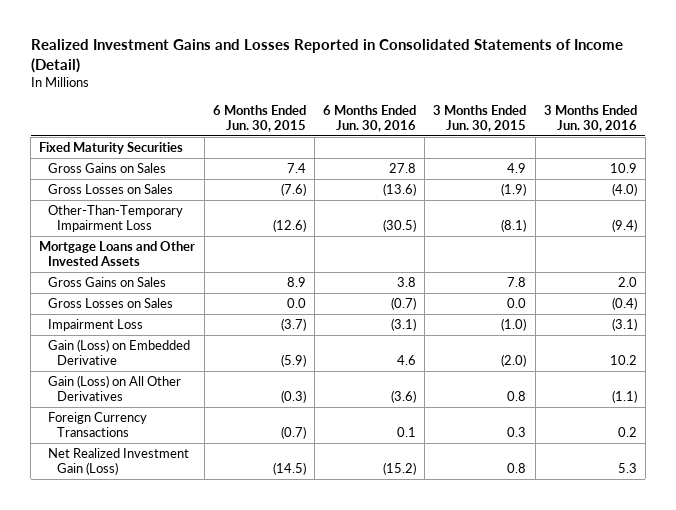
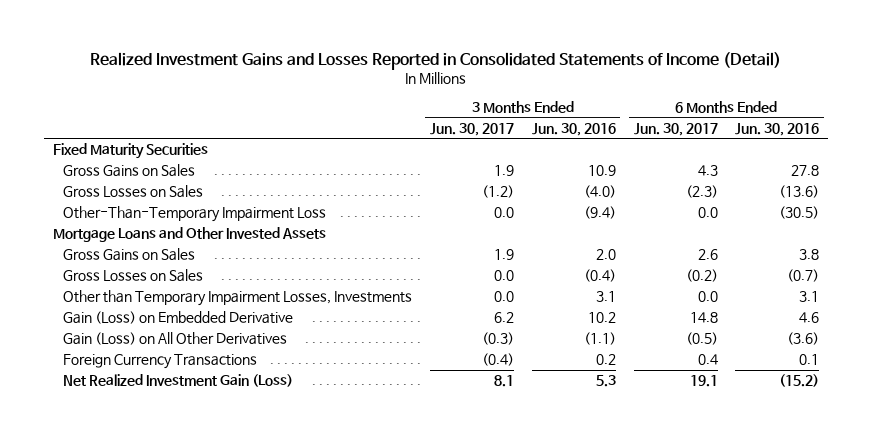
[212,104,306,132] 6 Months Ended Jun. 30, 2015 -> none
[433,104,527,132] 3 Months Ended Jun. 30, 2015 -> none
none -> [429,122,514,136] Jun. 30, 2017
none -> [633,122,718,136] Jun. 30, 2017
[48,319,144,332] Impairment Loss -> [63,290,413,307] Other than Temporary Impairment Losses, Investments
[391,318,417,332] (3.1) -> [799,291,820,303] 3.1
[611,318,637,332] (3.1) -> [595,291,616,303] 3.1

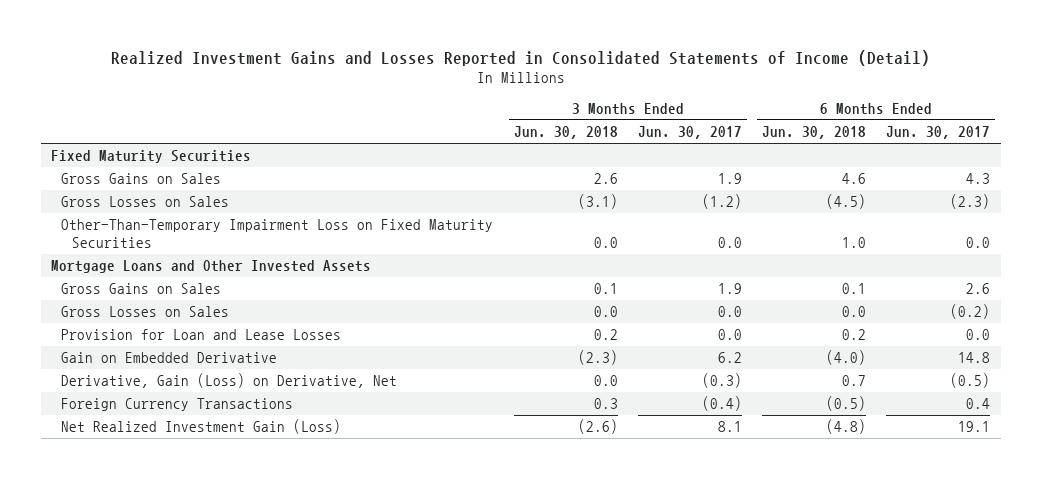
[531,122,616,136] Jun. 30, 2016 -> none
[735,122,820,136] Jun. 30, 2016 -> none
none -> [513,125,618,139] Jun. 30, 2018
none -> [762,125,867,139] Jun. 30, 2018
[63,206,327,223] Other-Than-Temporary Impairment Loss -> [61,219,494,249] Other-Than-Temporary Impairment Loss on Fixed Maturity Securities
[63,290,413,307] Other than Temporary Impairment Losses, Investments -> none
none -> [61,329,342,341] Provision for Loan and Lease Losses
[63,311,294,325] Gain (Loss) on Embedded Derivative -> [61,352,278,364] Gain on Embedded Derivative
[63,332,288,346] Gain (Loss) on All Other Derivatives -> [61,373,398,389] Derivative, Gain (Loss) on Derivative, Net

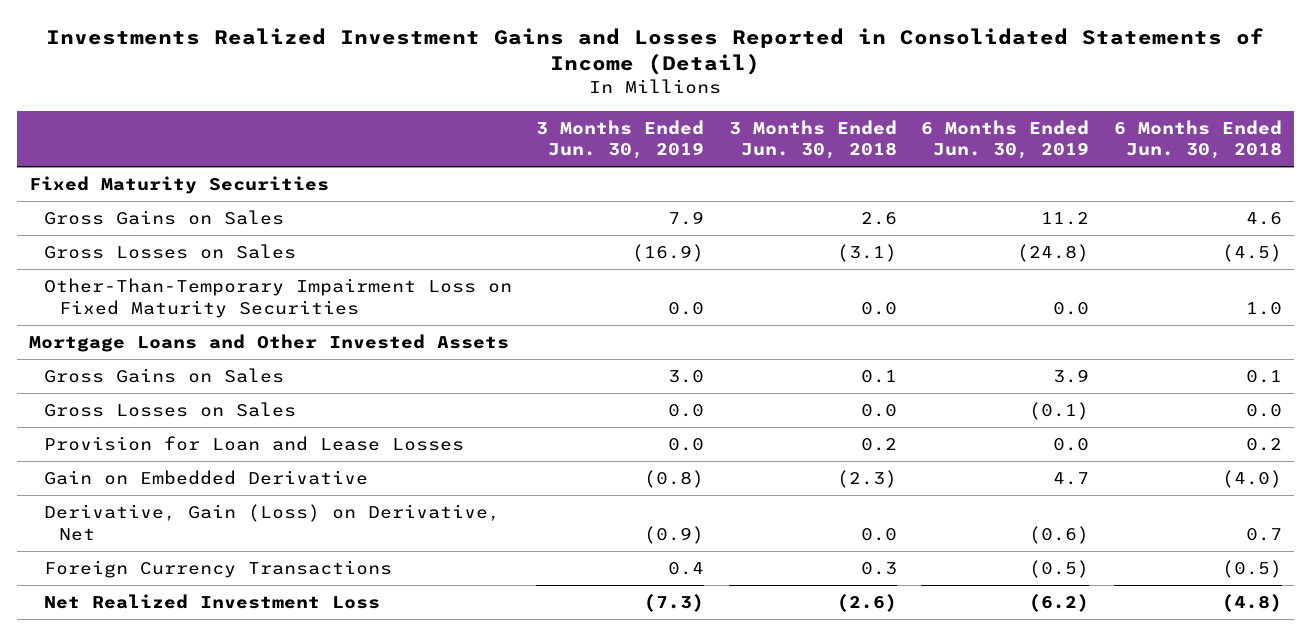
[110,49,930,66] Realized Investment Gains and Losses Reported in Consolidated Statements of Income (Detail) -> [46,27,1265,76] Investments Realized Investment Gains and Losses Reported in Consolidated Statements of Income (Detail)
[637,125,742,139] Jun. 30, 2017 -> none
[886,125,991,139] Jun. 30, 2017 -> none
none -> [536,119,705,160] 3 Months Ended Jun. 30, 2019
none -> [921,119,1090,160] 6 Months Ended Jun. 30, 2019
[61,419,342,435] Net Realized Investment Gain (Loss) -> [43,594,380,610] Net Realized Investment Loss

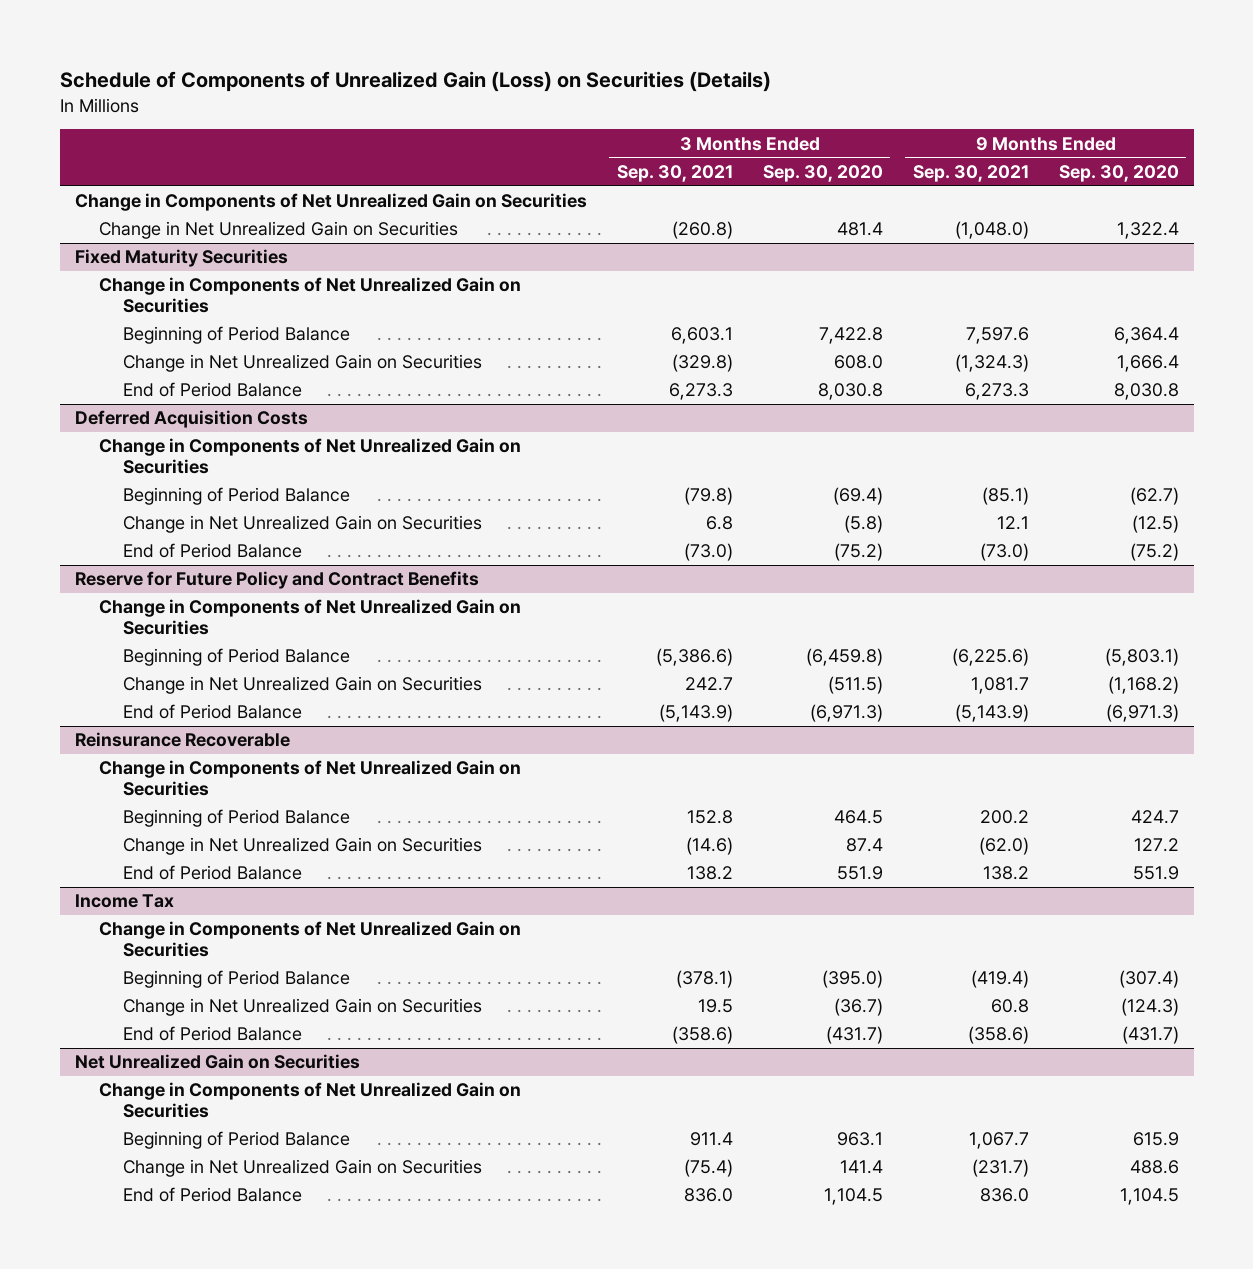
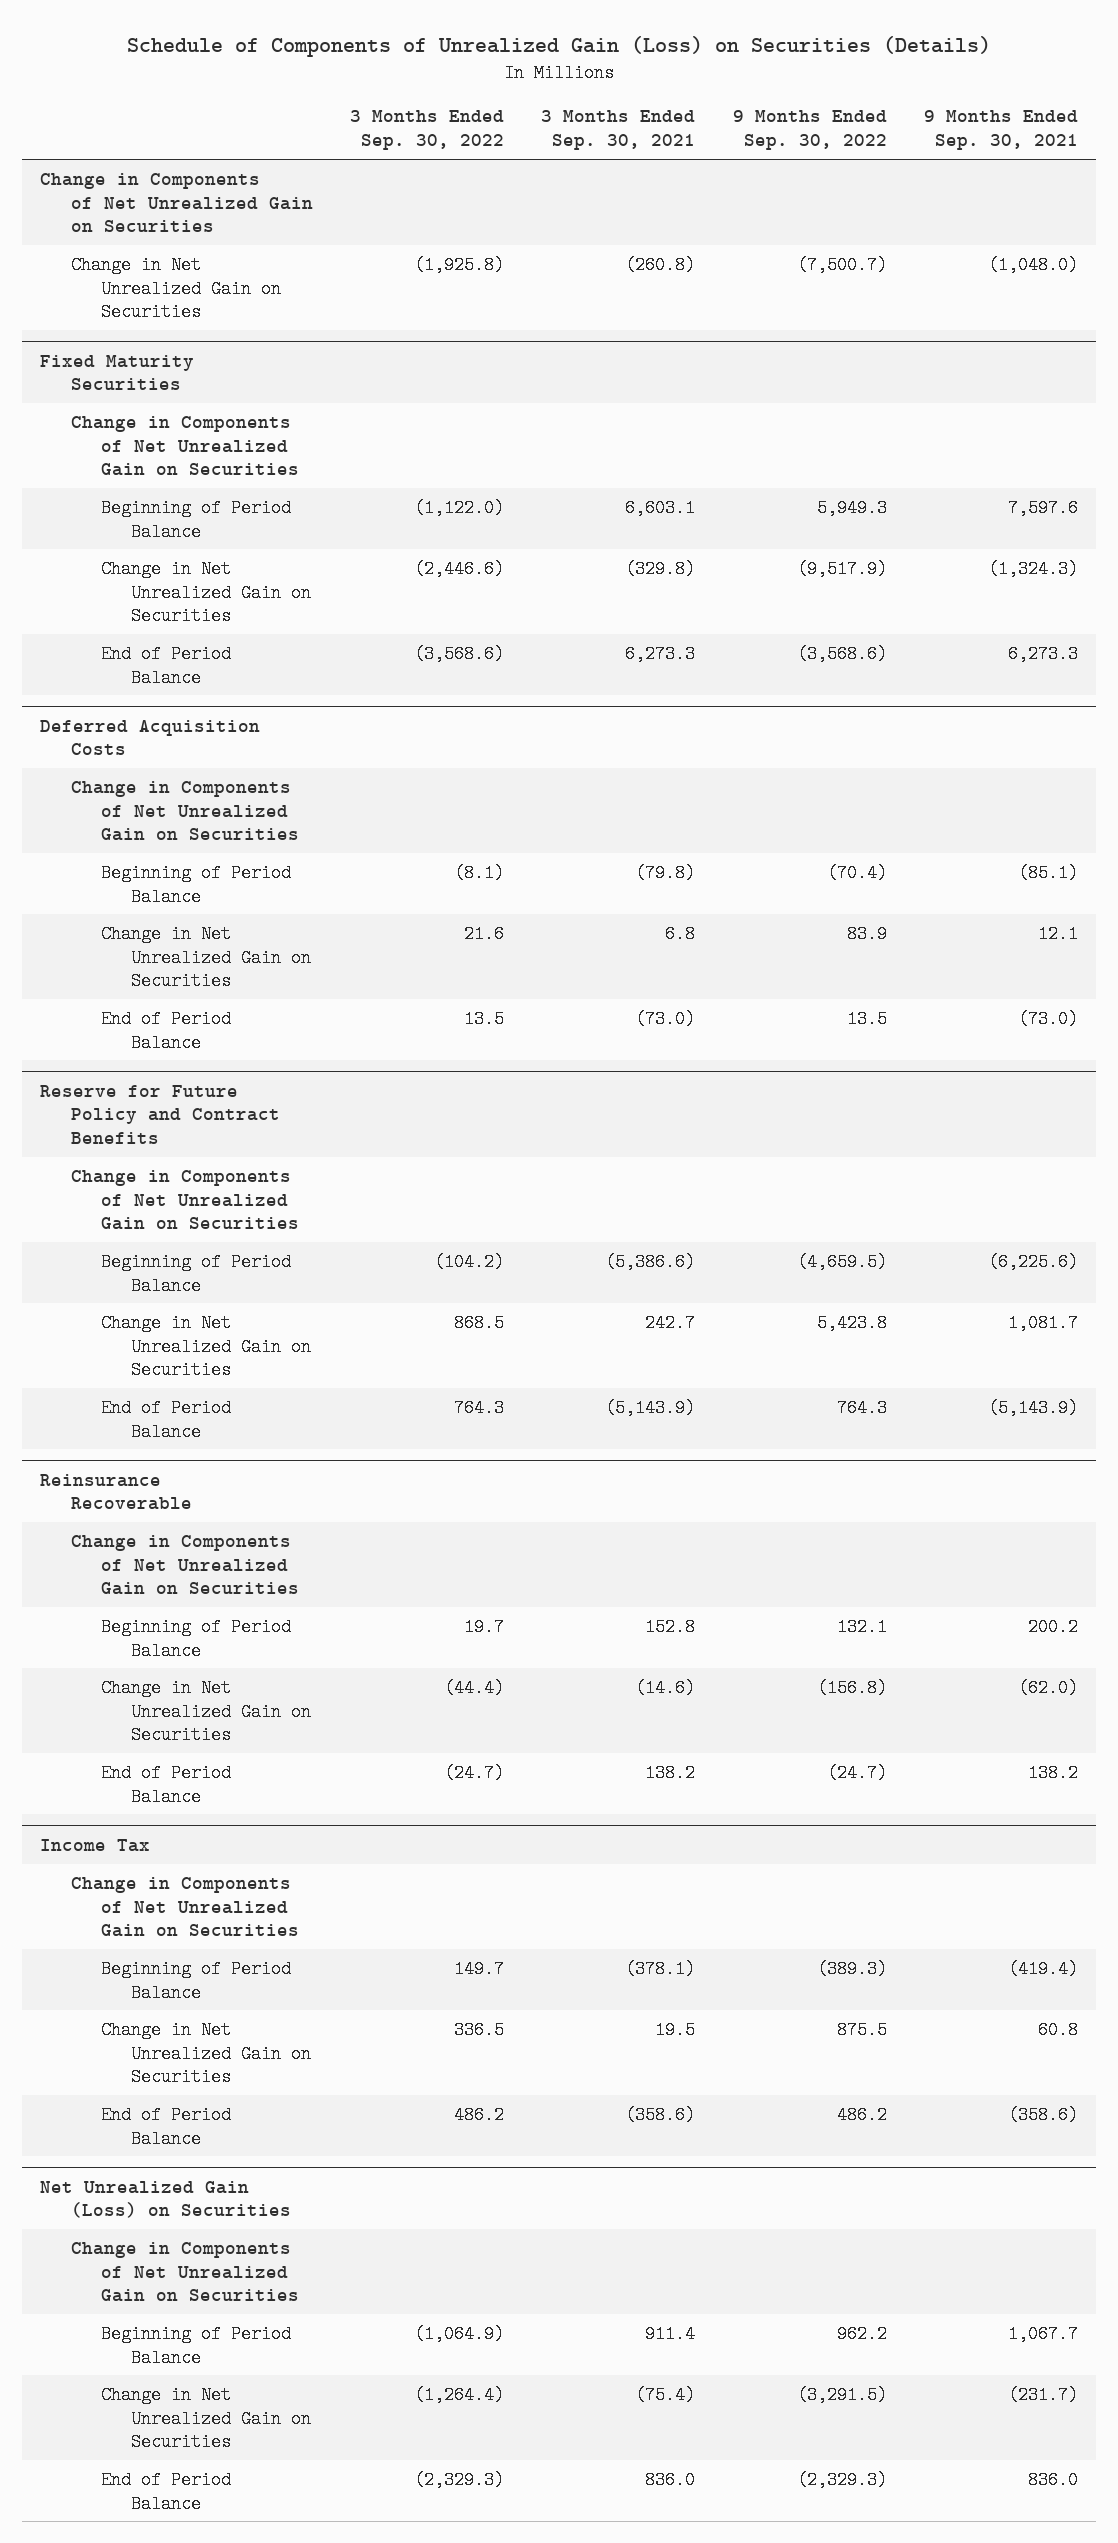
[762,165,883,183] Sep. 30, 2020 -> none
[1058,165,1179,183] Sep. 30, 2020 -> none
none -> [349,110,504,151] 3 Months Ended Sep. 30, 2022
none -> [732,110,887,151] 9 Months Ended Sep. 30, 2022
[74,1054,360,1070] Net Unrealized Gain on Securities -> [40,2180,291,2219] Net Unrealized Gain (Loss) on Securities

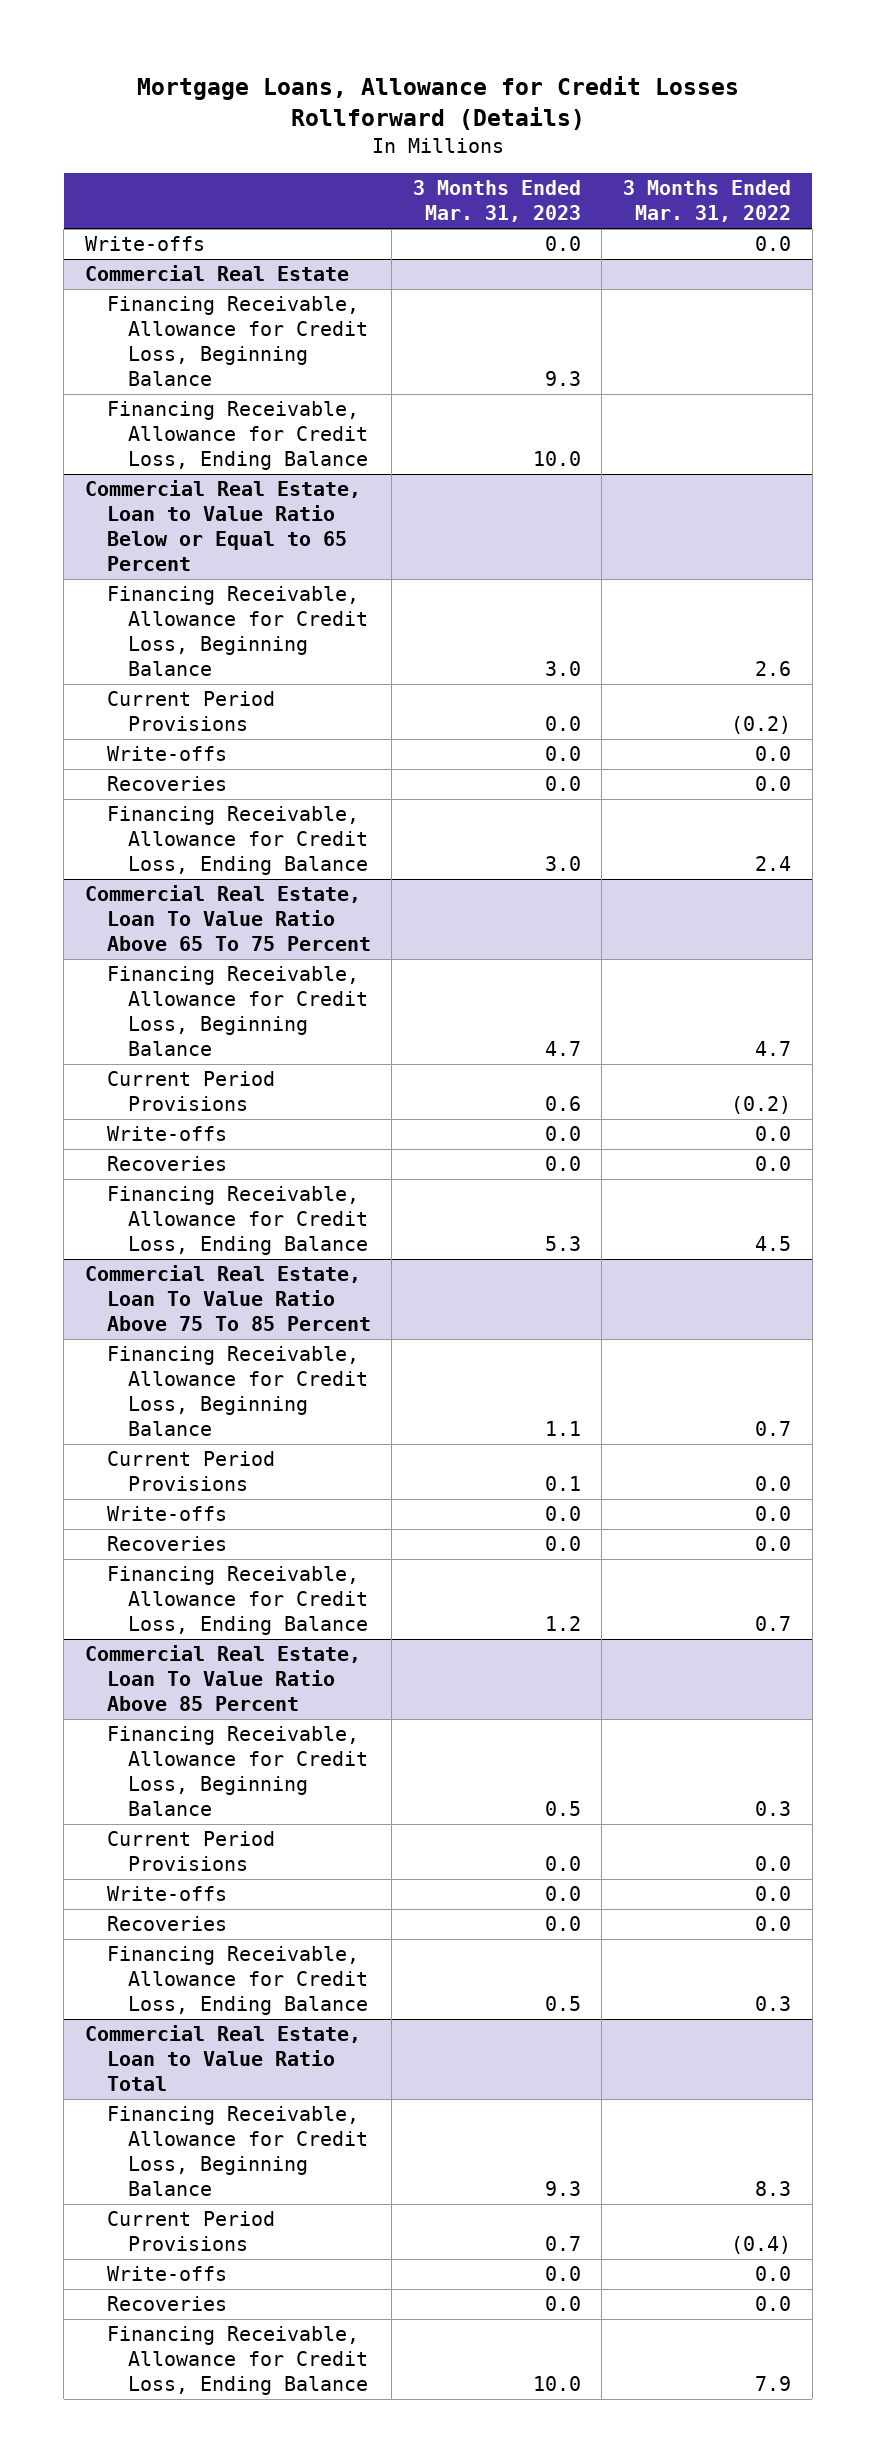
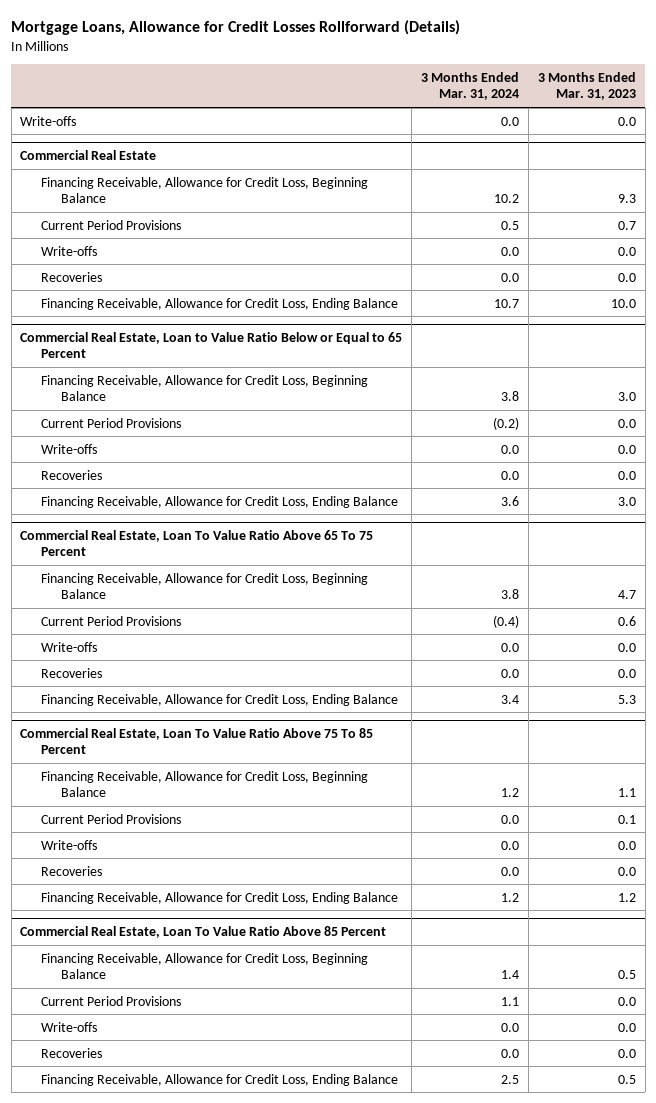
[623,180,792,223] 3 Months Ended Mar. 31, 2022 -> none
none -> [421,71,520,101] 3 Months Ended Mar. 31, 2024
none -> [40,219,181,230] Current Period Provisions
none -> [40,245,97,256] Write-offs
none -> [40,271,102,282] Recoveries
[84,2025,361,2092] Commercial Real Estate, Loan to Value Ratio Total -> none
[106,2106,369,2197] Financing Receivable, Allowance for Credit Loss, Beginning Balance -> none
[106,2211,275,2252] Current Period Provisions -> none
[106,2266,227,2282] Write-offs -> none
[106,2296,227,2312] Recoveries -> none
[106,2326,369,2396] Financing Receivable, Allowance for Credit Loss, Ending Balance -> none

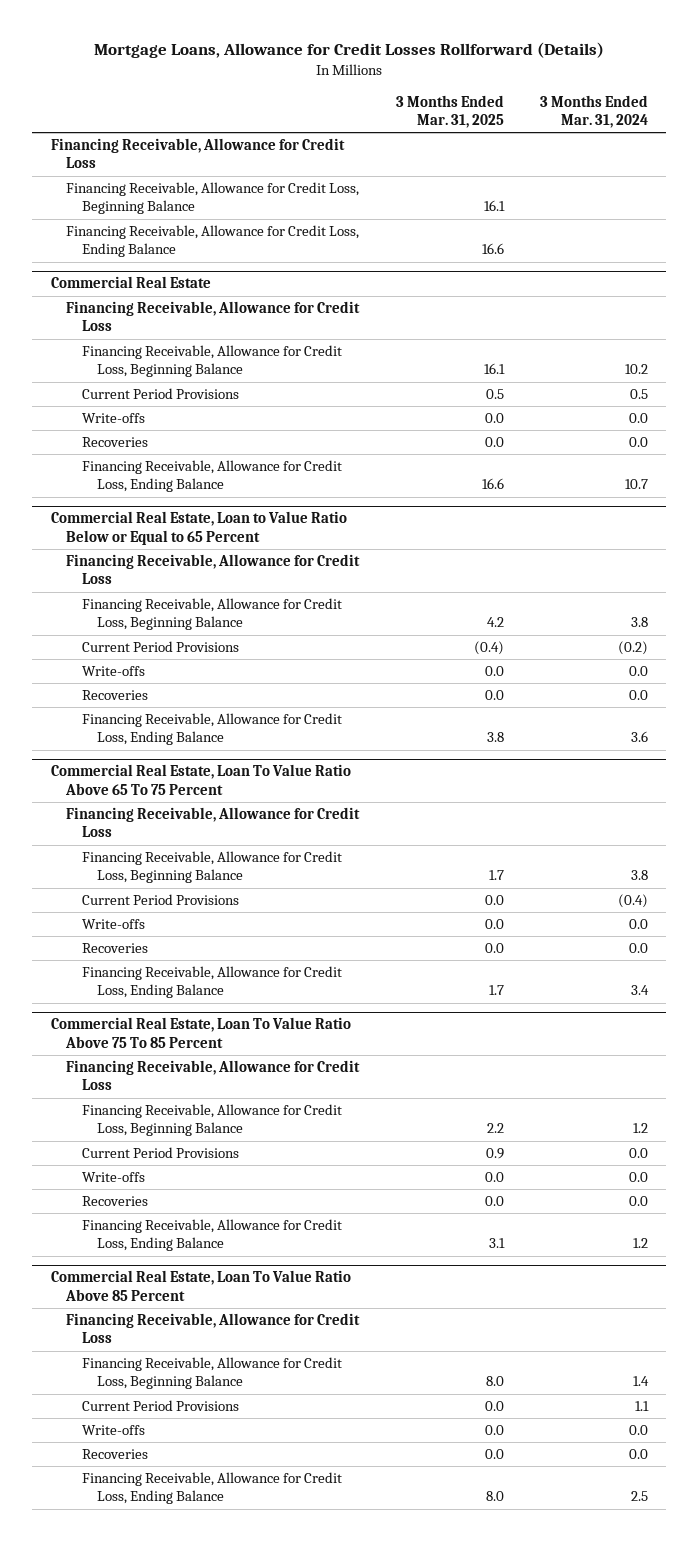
[537,71,636,101] 3 Months Ended Mar. 31, 2023 -> none
none -> [395,94,504,129] 3 Months Ended Mar. 31, 2025
[20,115,77,126] Write-offs -> none
none -> [50,138,345,169] Financing Receivable, Allowance for Credit Loss
none -> [66,182,360,215] Financing Receivable, Allowance for Credit Loss, Beginning Balance
none -> [66,225,360,258] Financing Receivable, Allowance for Credit Loss, Ending Balance
none -> [66,301,361,332] Financing Receivable, Allowance for Credit Loss
none -> [66,554,361,585] Financing Receivable, Allowance for Credit Loss
none -> [66,807,361,838] Financing Receivable, Allowance for Credit Loss
none -> [66,1060,361,1091] Financing Receivable, Allowance for Credit Loss
none -> [66,1313,361,1344] Financing Receivable, Allowance for Credit Loss

